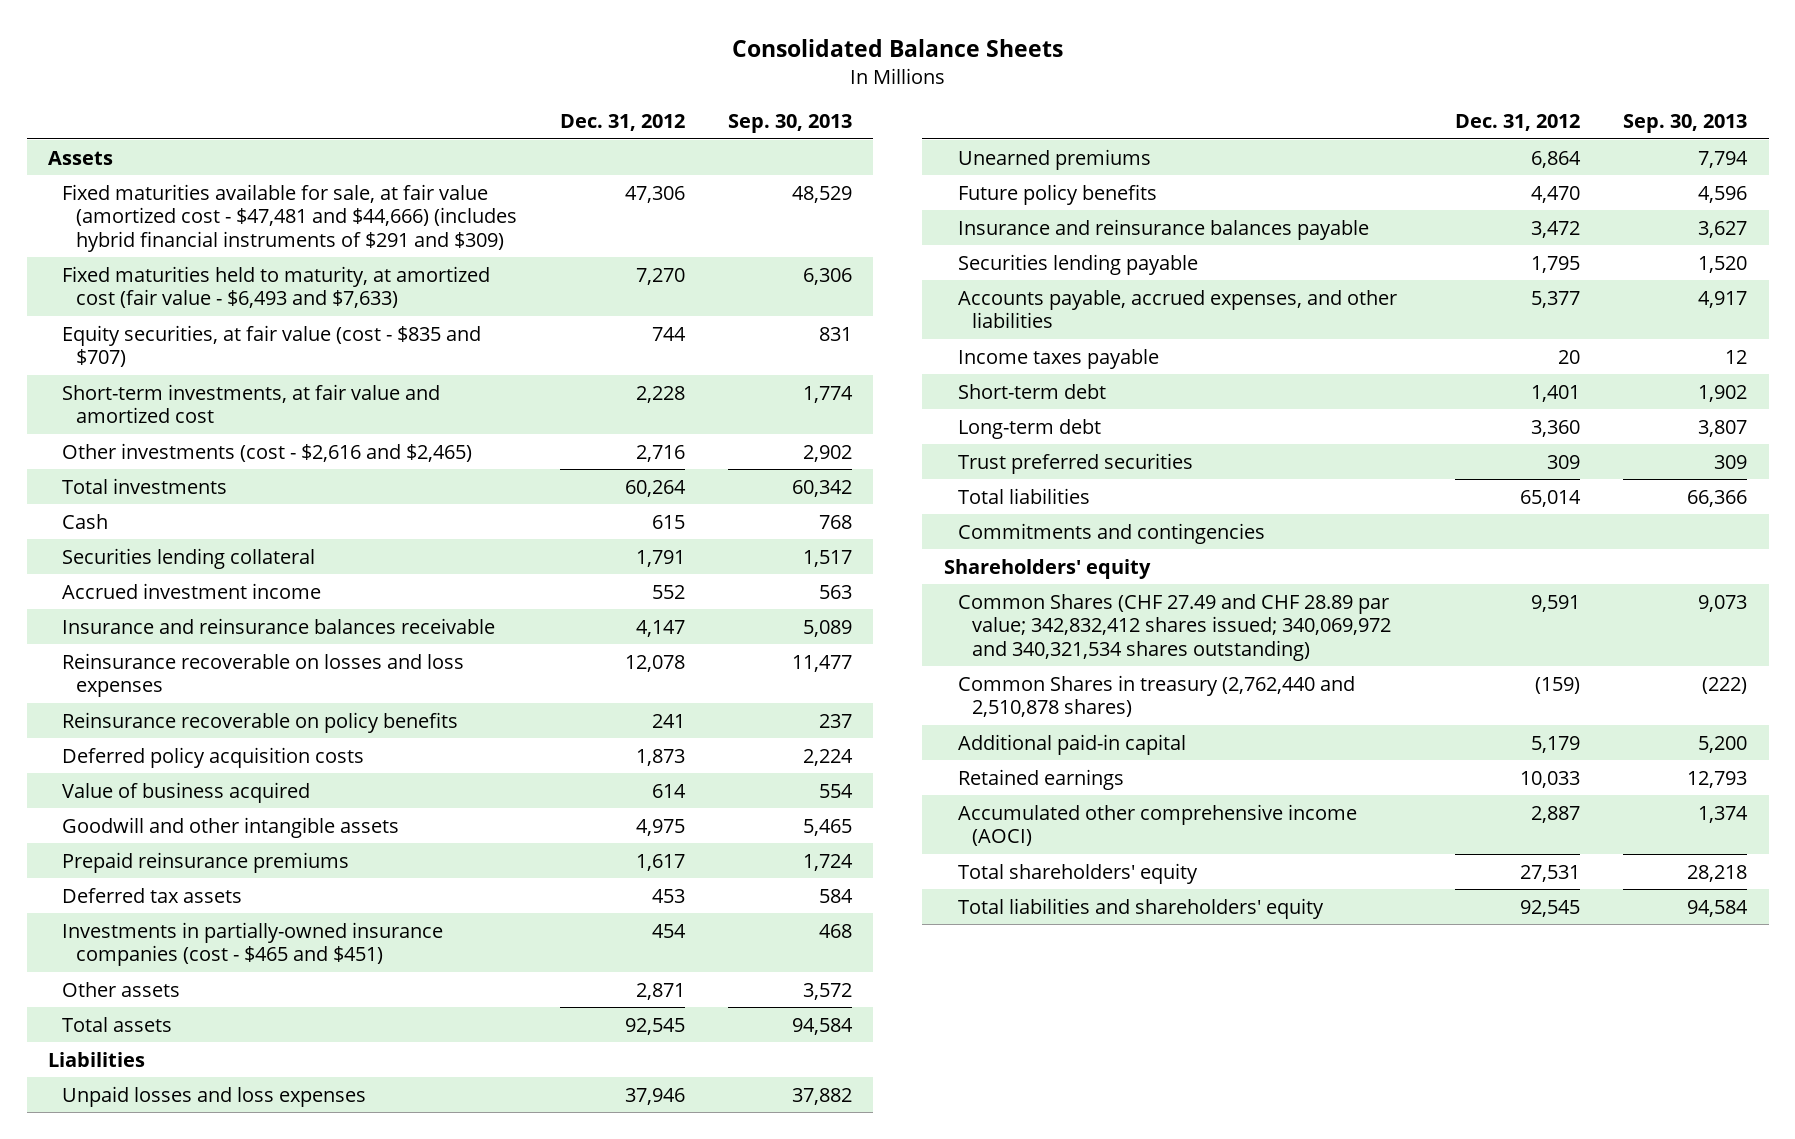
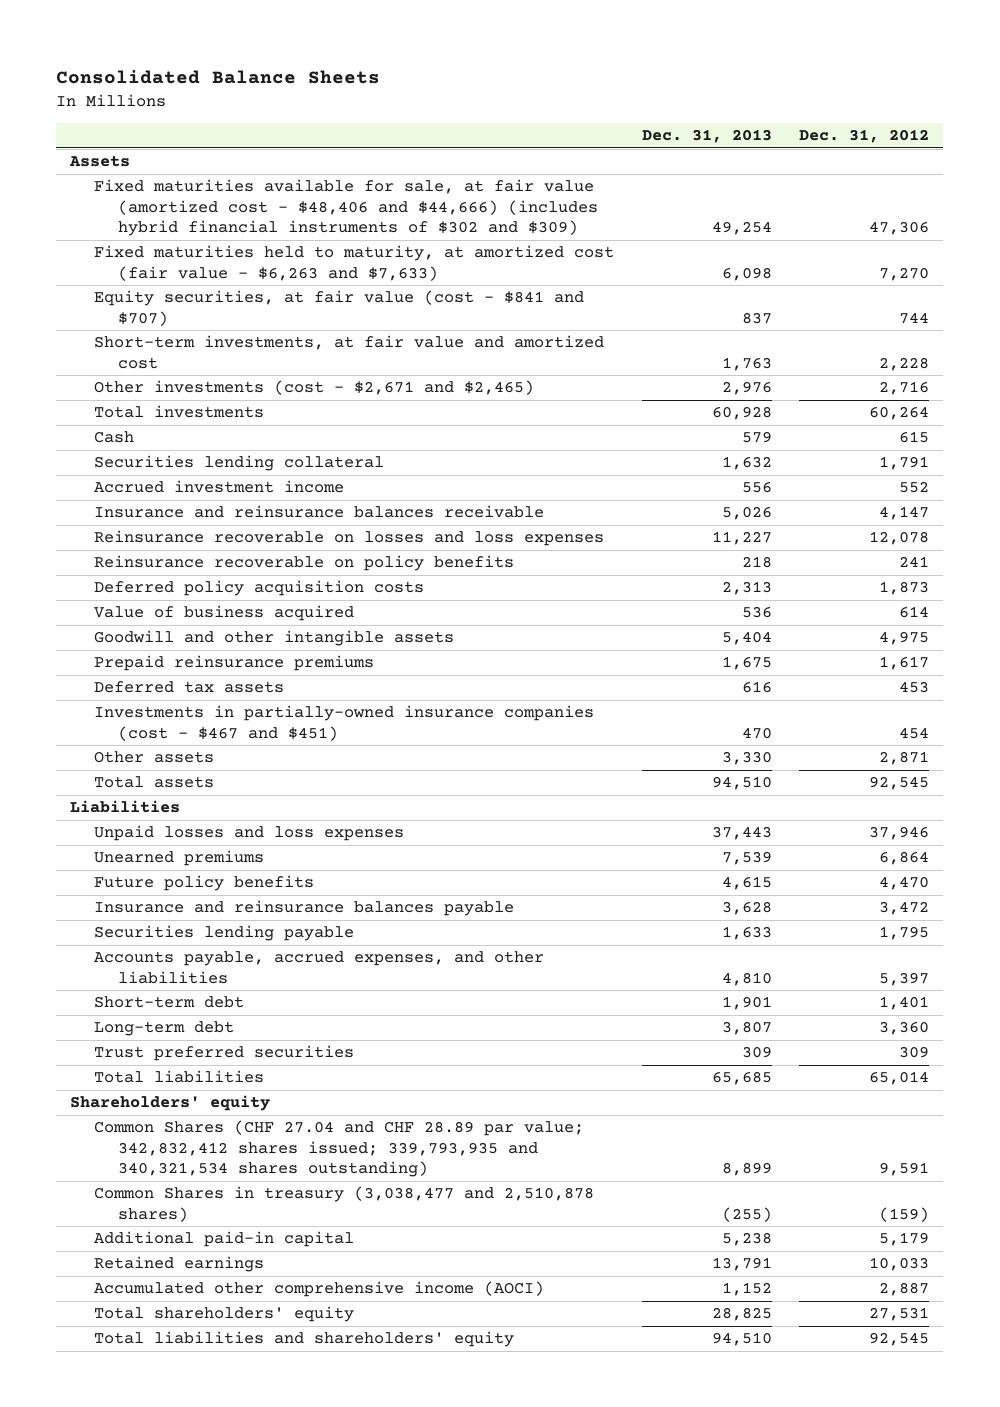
[727,114,852,134] Sep. 30, 2013 -> none
none -> [641,129,772,144] Dec. 31, 2013
[62,183,518,252] Fixed maturities available for sale, at fair value (amortized cost - $47,481 and $44,666) (includes hybrid financial instruments of $291 and $309) -> [94,179,598,236] Fixed maturities available for sale, at fair value (amortized cost - $48,406 and $44,666) (includes hybrid financial instruments of $302 and $309)
[62,265,491,309] Fixed maturities held to maturity, at amortized cost (fair value - $6,493 and $7,633) -> [94,245,615,281] Fixed maturities held to maturity, at amortized cost (fair value - $6,263 and $7,633)
[62,324,482,368] Equity securities, at fair value (cost - $835 and $707) -> [94,290,585,326] Equity securities, at fair value (cost - $841 and $707)
[62,442,473,462] Other investments (cost - $2,616 and $2,465) -> [94,380,535,396] Other investments (cost - $2,671 and $2,465)
[62,921,444,967] Investments in partially-owned insurance companies (cost - $465 and $451) -> [94,705,595,741] Investments in partially-owned insurance companies (cost - $467 and $451)
[957,348,1159,369] Income taxes payable -> none
[1531,290,1581,308] 5,377 -> [879,971,930,986] 5,397
[957,522,1265,544] Commitments and contingencies -> none
[957,593,1391,661] Common Shares (CHF 27.49 and CHF 28.89 par value; 342,832,412 shares issued; 340,069,972 and 340,321,534 shares outstanding) -> [94,1120,585,1177] Common Shares (CHF 27.04 and CHF 28.89 par value; 342,832,412 shares issued; 339,793,935 and 340,321,534 shares outstanding)
[957,674,1355,718] Common Shares in treasury (2,762,440 and 2,510,878 shares) -> [94,1186,595,1222] Common Shares in treasury (3,038,477 and 2,510,878 shares)

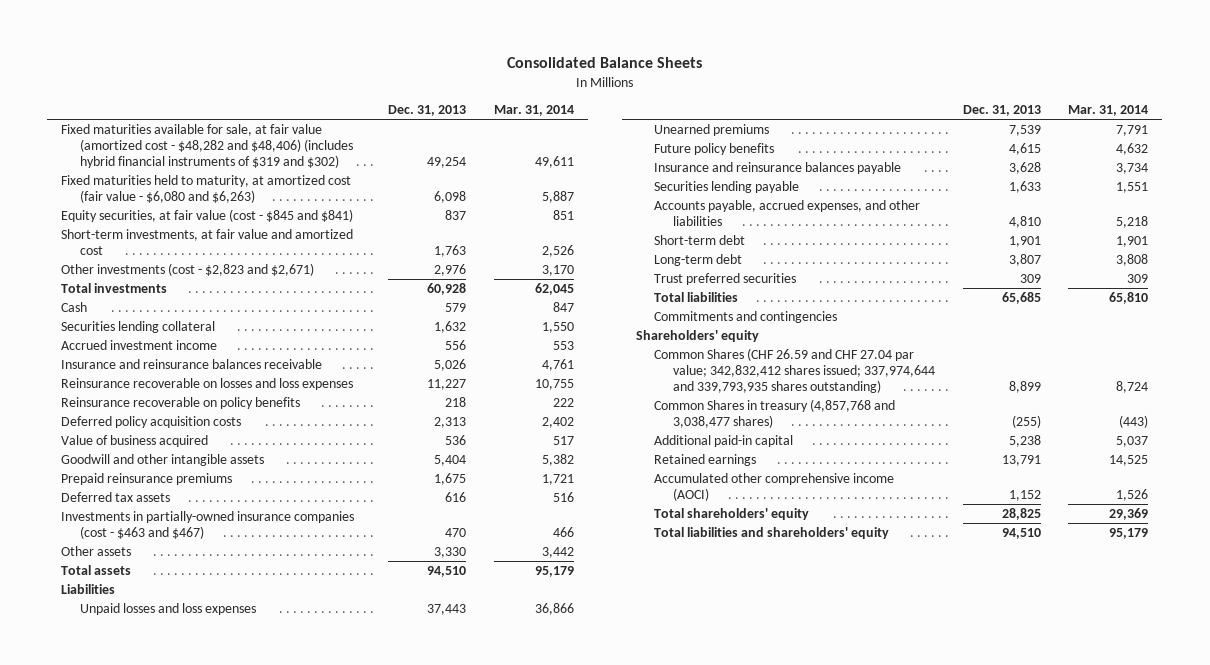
[799,129,930,144] Dec. 31, 2012 -> none
none -> [493,105,574,117] Mar. 31, 2014
[69,155,131,168] Assets -> none
[94,179,598,236] Fixed maturities available for sale, at fair value (amortized cost - $48,406 and $44,666) (includes hybrid financial instruments of $302 and $309) -> [61,124,353,168] Fixed maturities available for sale, at fair value (amortized cost - $48,282 and $48,406) (includes hybrid financial instruments of $319 and $302)
[94,245,615,281] Fixed maturities held to maturity, at amortized cost (fair value - $6,263 and $7,633) -> [61,175,352,203] Fixed maturities held to maturity, at amortized cost (fair value - $6,080 and $6,263)
[94,290,585,326] Equity securities, at fair value (cost - $841 and $707) -> [61,209,354,223] Equity securities, at fair value (cost - $845 and $841)
[94,380,535,396] Other investments (cost - $2,671 and $2,465) -> [61,263,315,277] Other investments (cost - $2,823 and $2,671)
[94,705,595,741] Investments in partially-owned insurance companies (cost - $467 and $451) -> [61,511,355,539] Investments in partially-owned insurance companies (cost - $463 and $467)
none -> [654,311,838,324] Commitments and contingencies
[94,1120,585,1177] Common Shares (CHF 27.04 and CHF 28.89 par value; 342,832,412 shares issued; 339,793,935 and 340,321,534 shares outstanding) -> [654,348,935,393] Common Shares (CHF 26.59 and CHF 27.04 par value; 342,832,412 shares issued; 337,974,644 and 339,793,935 shares outstanding)
[94,1186,595,1222] Common Shares in treasury (3,038,477 and 2,510,878 shares) -> [654,399,896,428] Common Shares in treasury (4,857,768 and 3,038,477 shares)

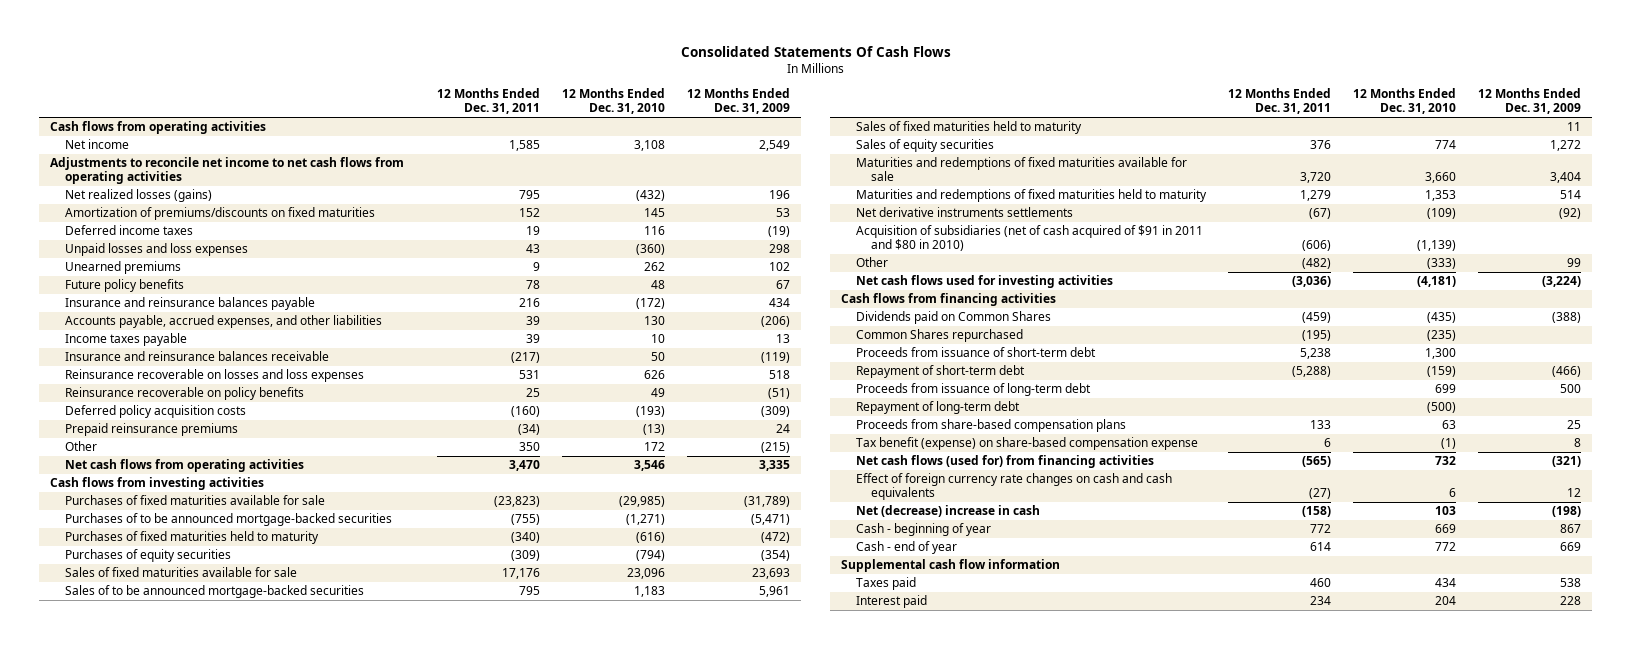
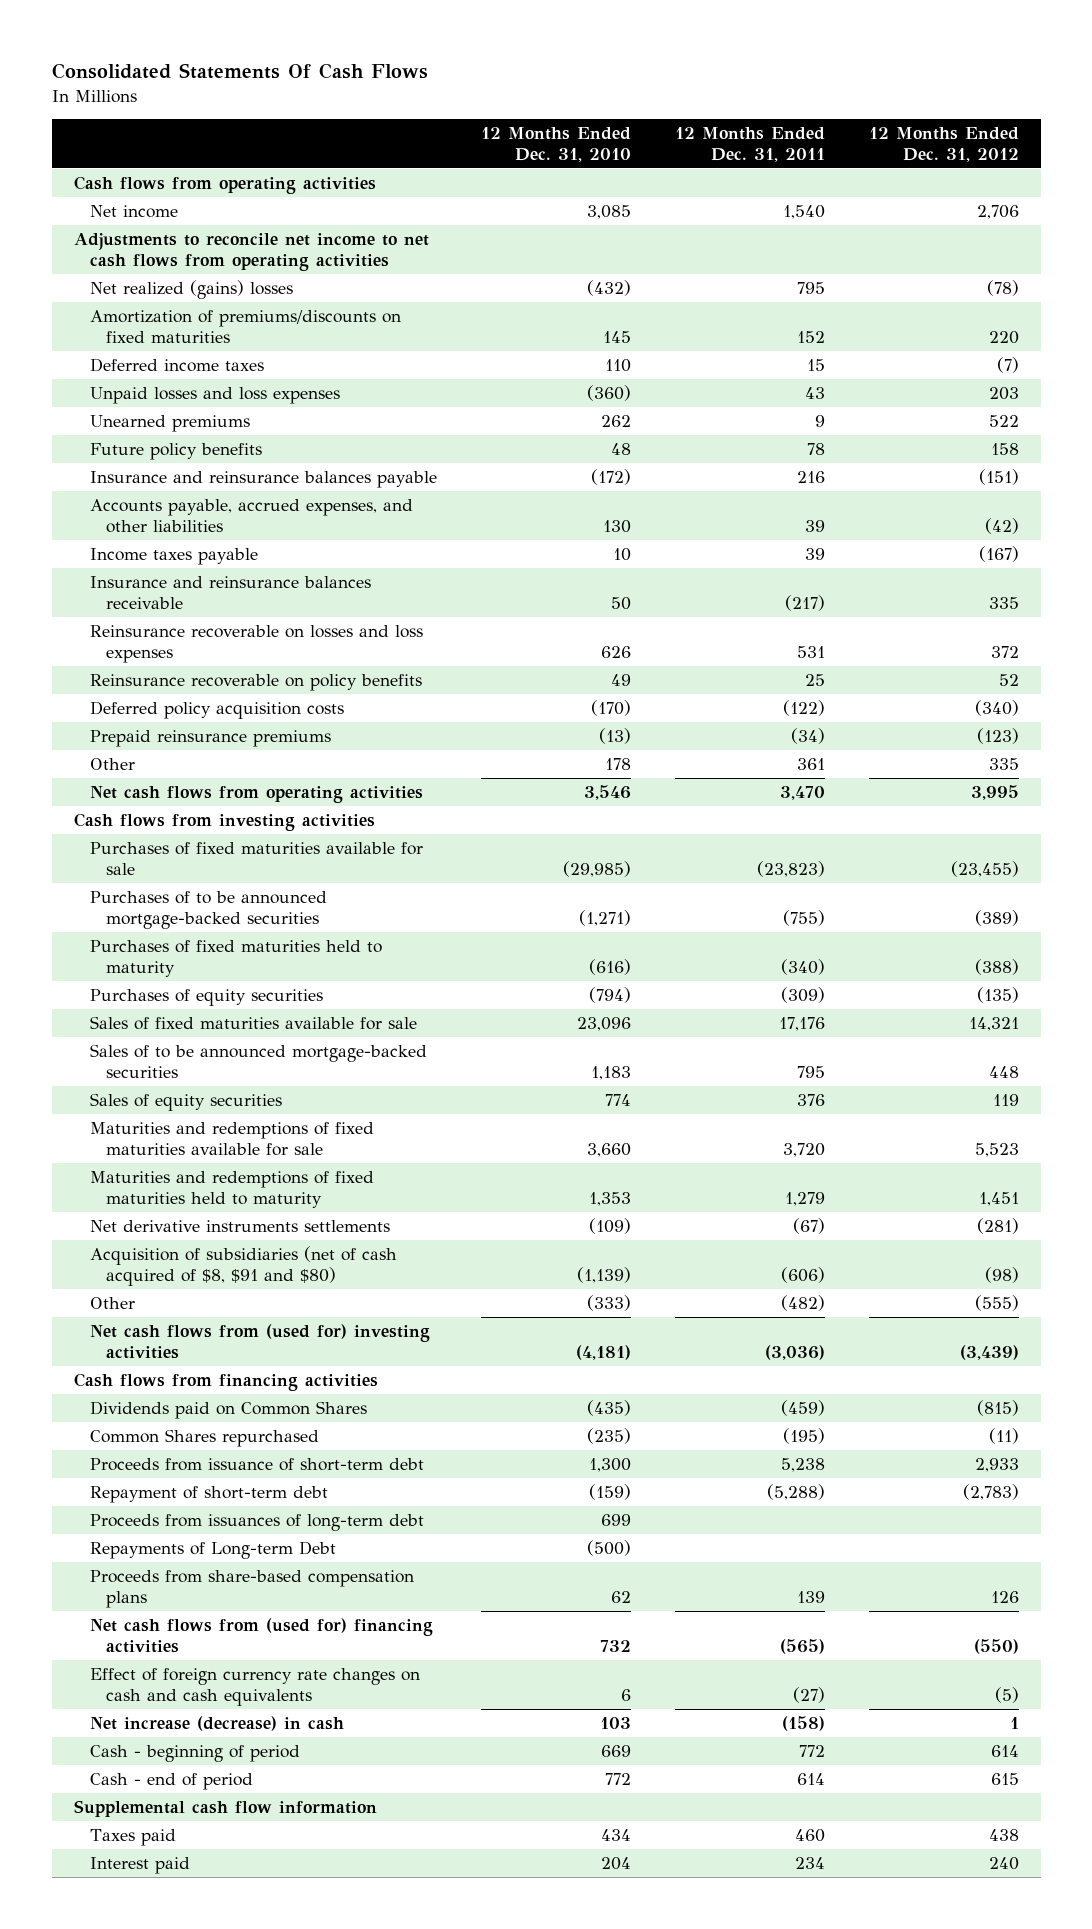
[686,88,790,115] 12 Months Ended Dec. 31, 2009 -> none
none -> [868,127,1019,162] 12 Months Ended Dec. 31, 2012
[508,140,540,152] 1,585 -> [782,205,825,220] 1,540
[633,140,665,152] 3,108 -> [586,205,631,220] 3,085
[64,189,212,203] Net realized losses (gains) -> [89,280,293,300] Net realized (gains) losses
[525,226,540,236] 19 -> [806,359,825,372] 15
[643,226,665,236] 116 -> [604,359,631,373] 110
[510,406,540,418] (160) -> [782,700,825,717] (122)
[635,406,665,418] (193) -> [590,700,631,717] (170)
[518,442,540,452] 350 -> [796,758,825,771] 361
[643,442,665,452] 172 -> [604,758,631,771] 178
[856,121,1083,135] Sales of fixed maturities held to maturity -> none
[856,225,1204,252] Acquisition of subsidiaries (net of cash acquired of $91 in 2011 and $80 in 2010) -> [89,1246,397,1286] Acquisition of subsidiaries (net of cash acquired of $8, $91 and $80)
[856,275,1114,289] Net cash flows used for investing activities -> [89,1324,430,1359] Net cash flows from (used for) investing activities
[856,437,1199,451] Tax benefit (expense) on share-based compensation expense -> none
[856,383,1092,397] Proceeds from issuance of long-term debt -> [89,1514,424,1532] Proceeds from issuances of long-term debt
[856,401,1021,415] Repayment of long-term debt -> [89,1541,336,1560] Repayments of Long-term Debt
[1310,420,1332,430] 133 -> [796,1590,825,1603] 139
[1442,420,1457,430] 63 -> [610,1590,631,1603] 62
[856,455,1155,469] Net cash flows (used for) from financing activities -> [89,1618,433,1653] Net cash flows from (used for) financing activities
[856,505,1041,518] Net (decrease) increase in cash -> [89,1716,344,1732] Net increase (decrease) in cash
[856,523,992,537] Cash - beginning of year -> [89,1745,300,1763] Cash - beginning of period
[856,541,958,555] Cash - end of year -> [89,1773,253,1791] Cash - end of period

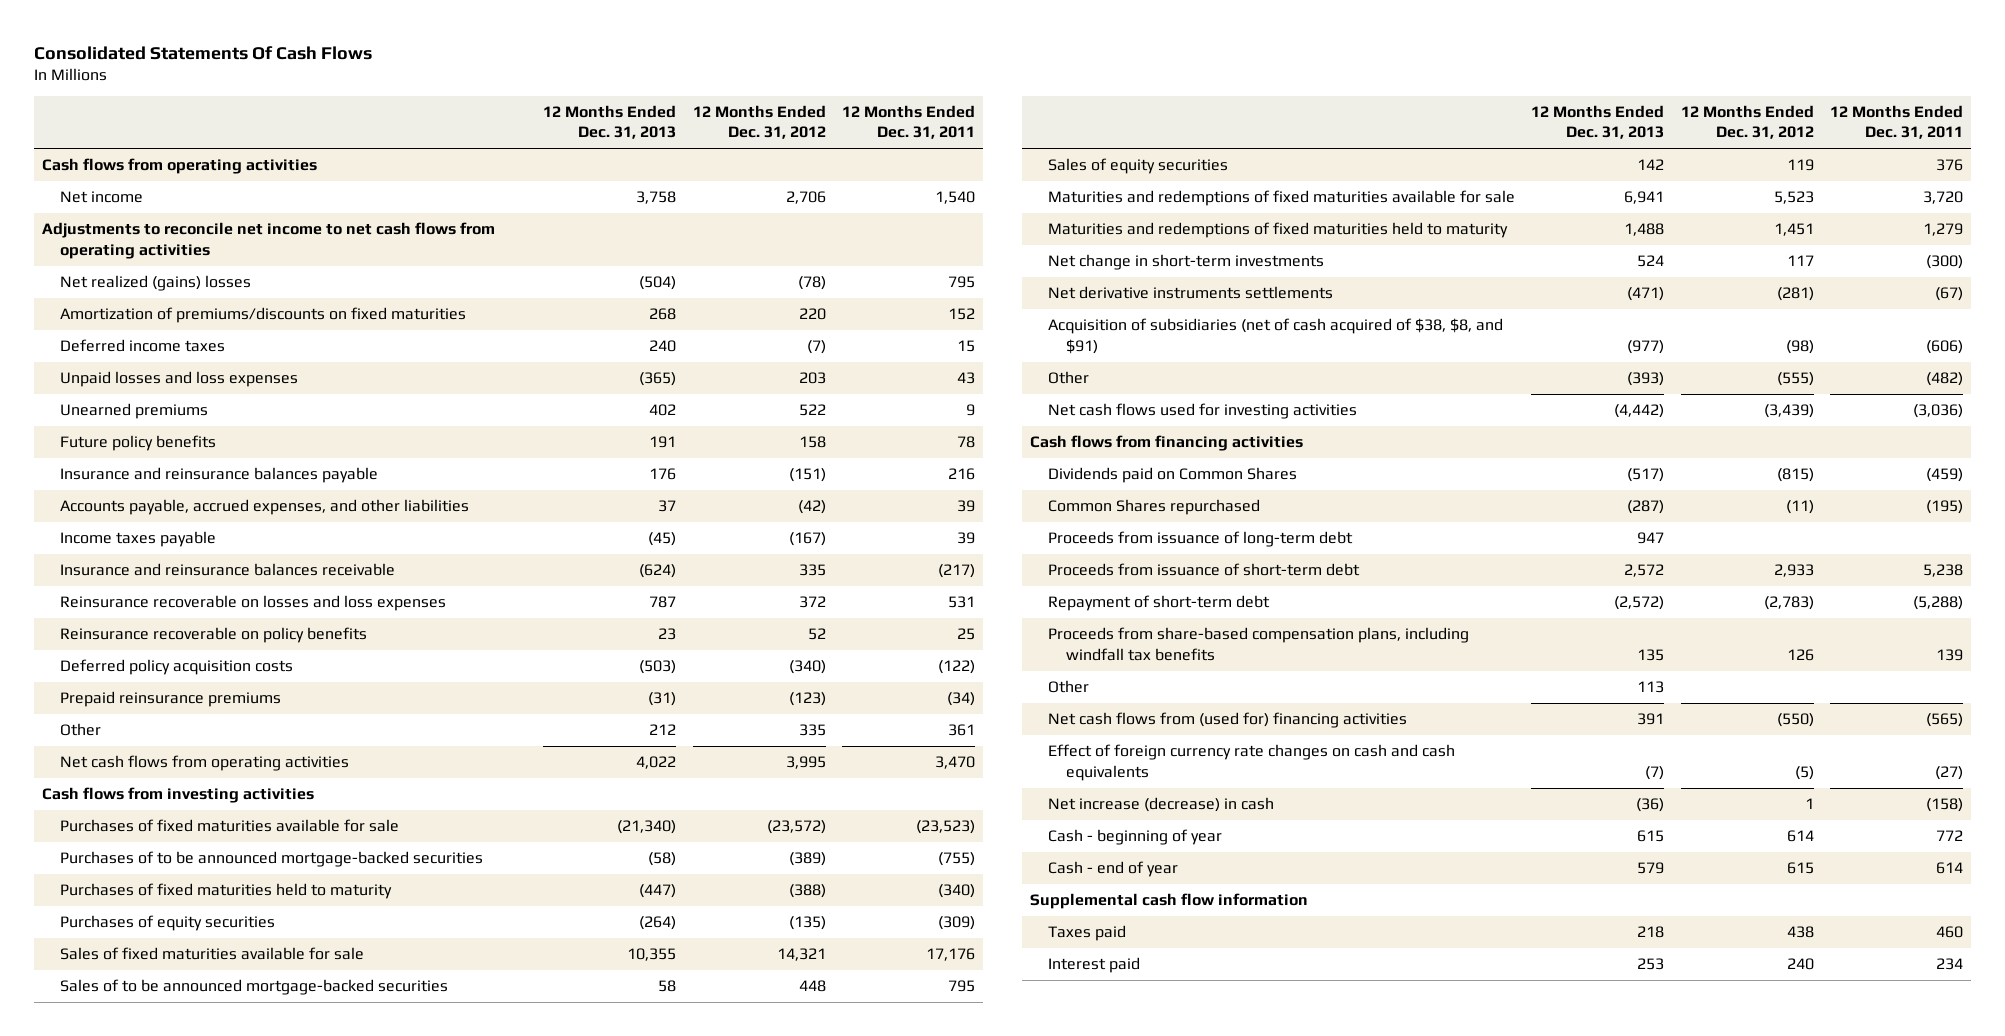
[480,127,631,162] 12 Months Ended Dec. 31, 2010 -> none
none -> [543,105,677,140] 12 Months Ended Dec. 31, 2013
[756,860,825,877] (23,823) -> [915,820,975,835] (23,523)
[950,860,1019,877] (23,455) -> [766,820,826,835] (23,572)
none -> [1048,254,1325,271] Net change in short-term investments
[89,1246,397,1286] Acquisition of subsidiaries (net of cash acquired of $8, $91 and $80) -> [1048,318,1504,354] Acquisition of subsidiaries (net of cash acquired of $38, $8, and $91)
[89,1324,430,1359] Net cash flows from (used for) investing activities -> [1048,403,1358,420] Net cash flows used for investing activities
none -> [1048,531,1354,548] Proceeds from issuance of long-term debt
[89,1514,424,1532] Proceeds from issuances of long-term debt -> none
[89,1541,336,1560] Repayments of Long-term Debt -> none
[89,1570,414,1608] Proceeds from share-based compensation plans -> [1048,627,1470,661] Proceeds from share-based compensation plans, including windfall tax benefits
none -> [1048,680,1090,694] Other
[89,1745,300,1763] Cash - beginning of period -> [1048,829,1223,846] Cash - beginning of year
[89,1773,253,1791] Cash - end of period -> [1048,861,1179,878] Cash - end of year

